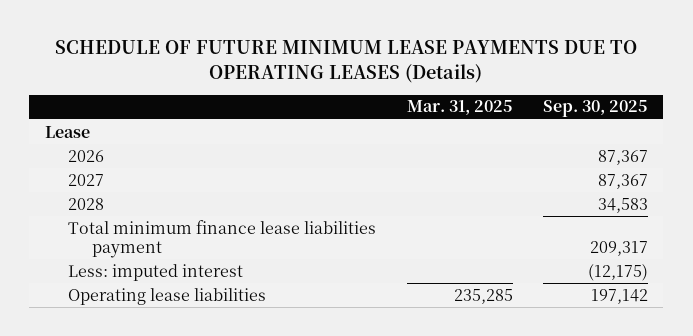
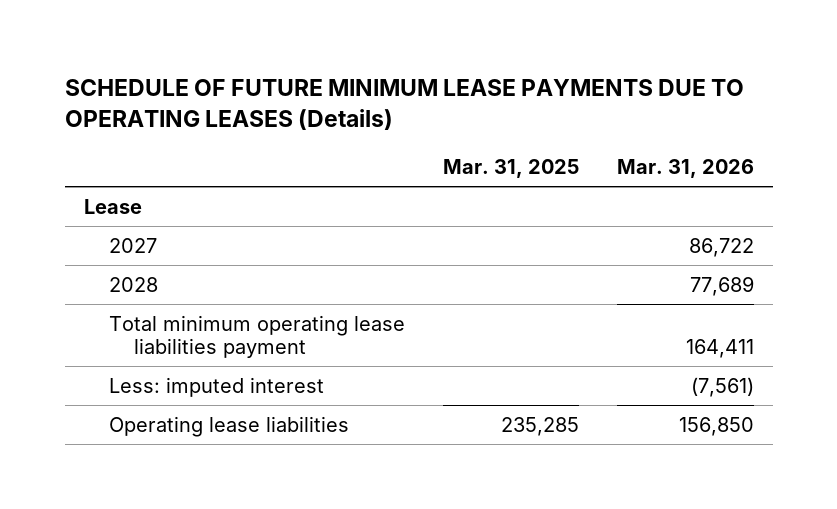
[542,100,648,118] Sep. 30, 2025 -> none
none -> [616,159,754,179] Mar. 31, 2026
[68,149,105,162] 2026 -> none
[68,219,377,258] Total minimum finance lease liabilities payment -> [108,314,405,359] Total minimum operating lease liabilities payment

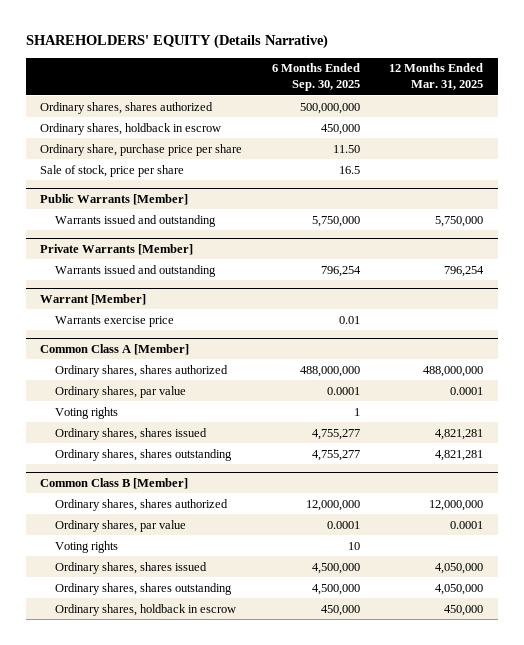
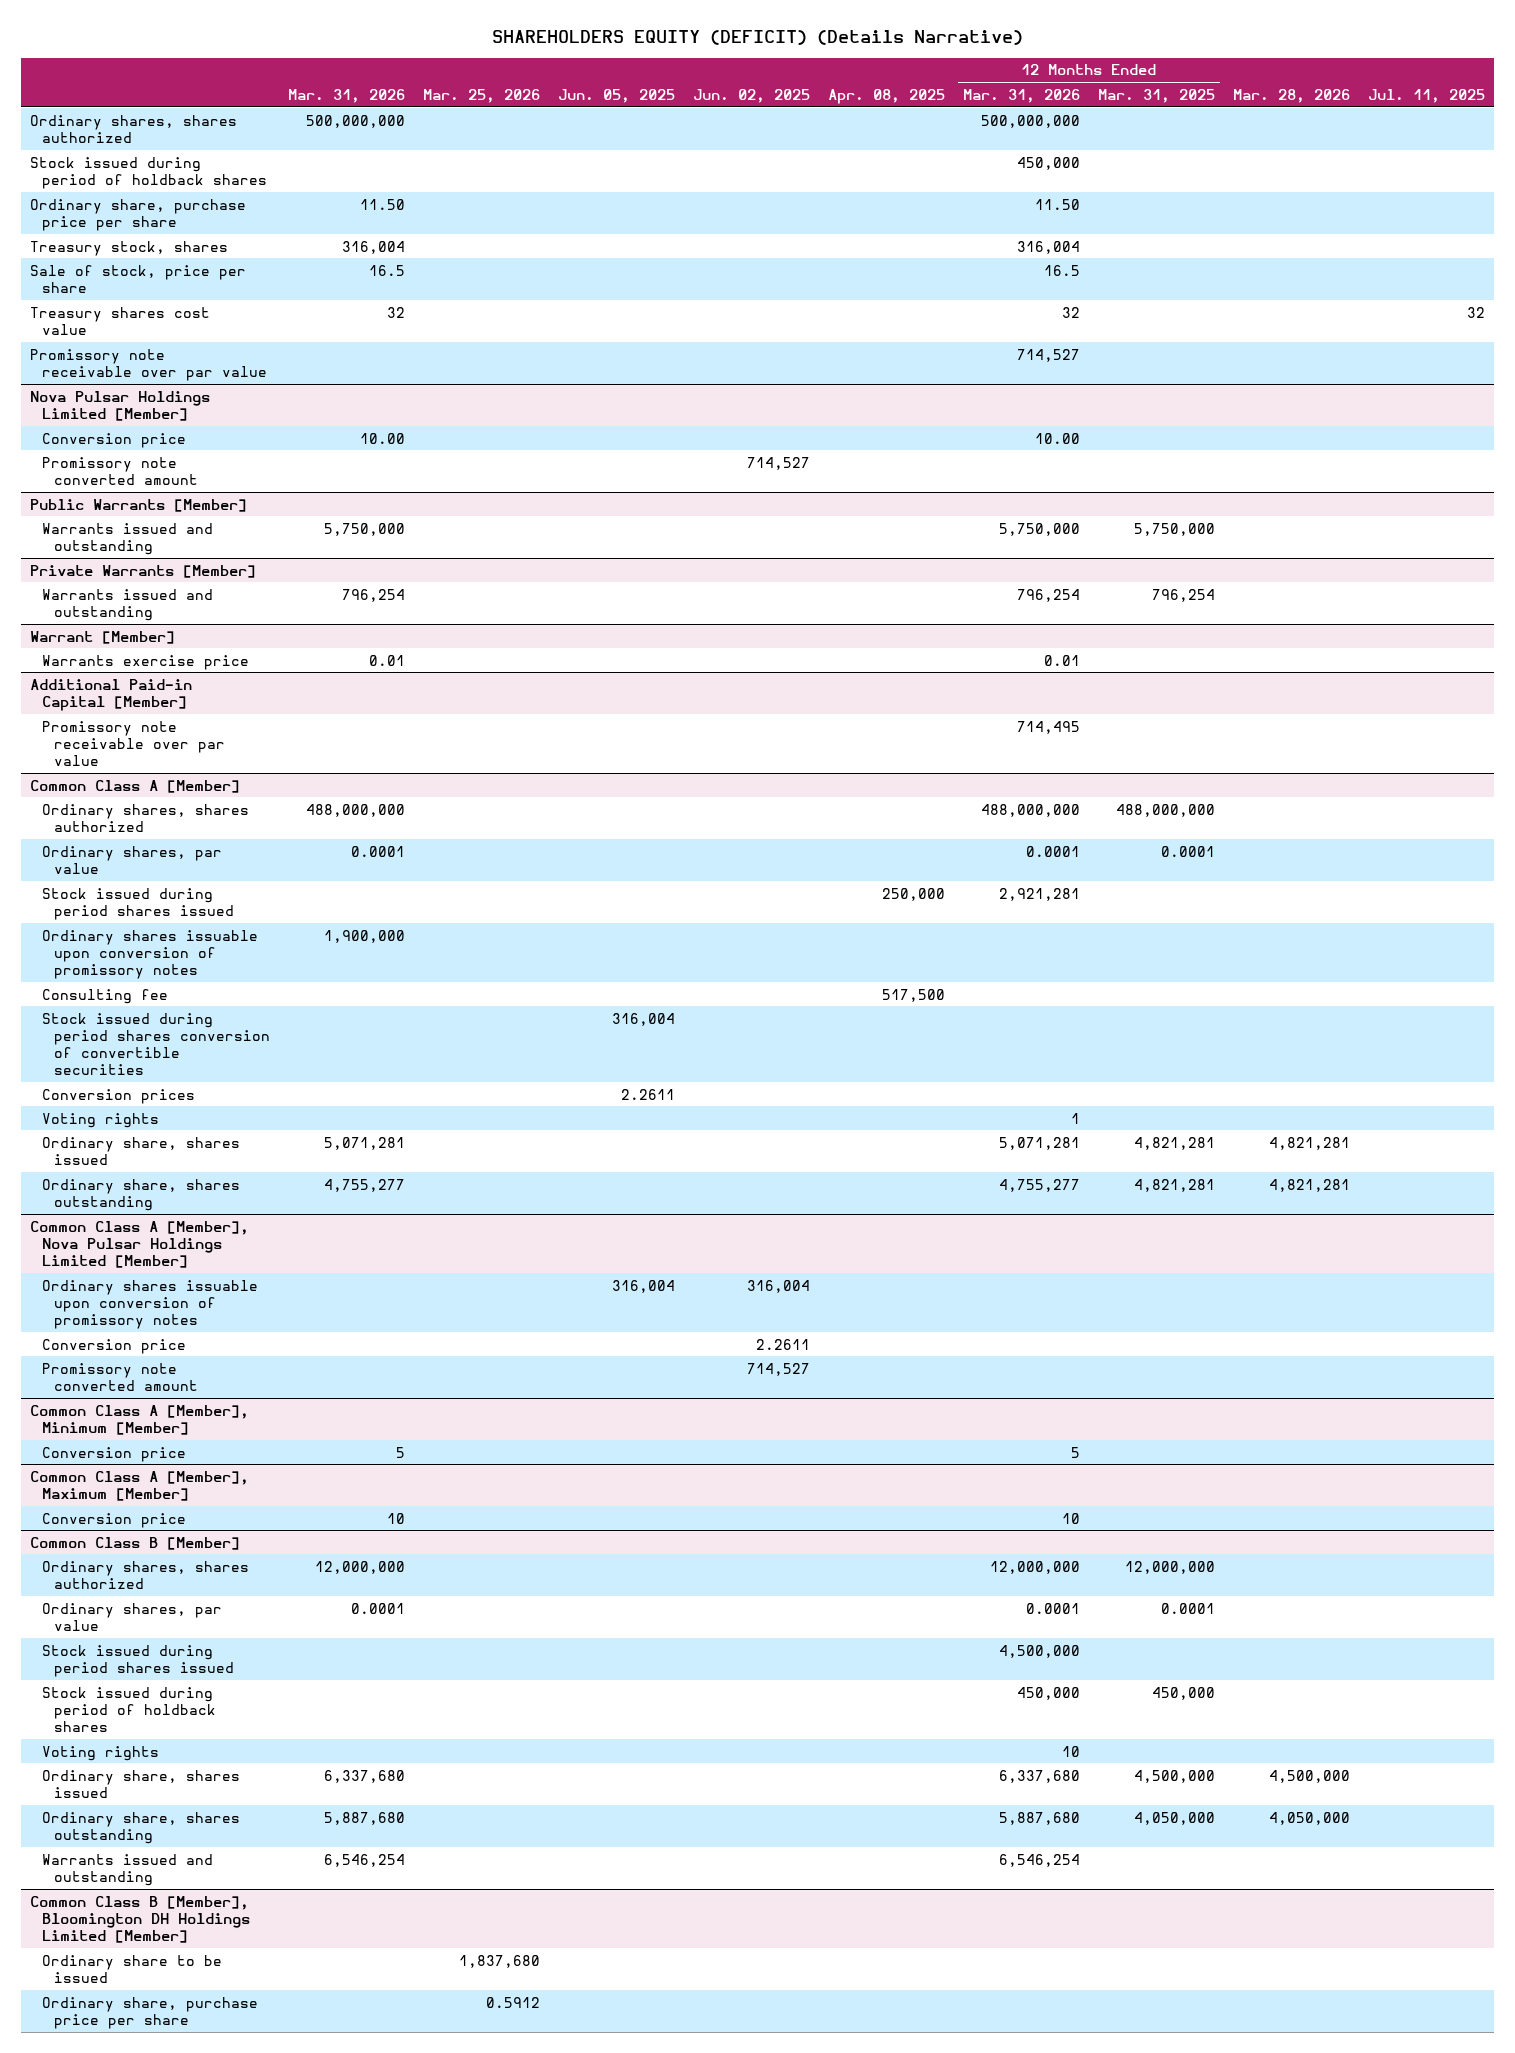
[25,34,328,50] SHAREHOLDERS' EQUITY (Details Narrative) -> [491,30,1023,46] SHAREHOLDERS EQUITY (DEFICIT) (Details Narrative)
[271,63,360,92] 6 Months Ended Sep. 30, 2025 -> none
none -> [287,88,405,103] Mar. 31, 2026
none -> [422,88,540,103] Mar. 25, 2026
none -> [557,88,675,103] Jun. 05, 2025
none -> [692,88,810,103] Jun. 02, 2025
none -> [827,88,945,104] Apr. 08, 2025
none -> [962,88,1080,103] Mar. 31, 2026
none -> [1233,88,1351,103] Mar. 28, 2026
none -> [1368,88,1486,103] Jul. 11, 2025
[40,122,222,135] Ordinary shares, holdback in escrow -> [30,156,268,189] Stock issued during period of holdback shares
none -> [30,240,229,256] Treasury stock, shares
none -> [30,306,211,335] Treasury shares cost value
none -> [30,348,268,381] Promissory note receivable over par value
none -> [30,390,211,421] Nova Pulsar Holdings Limited [Member]
none -> [42,432,187,448] Conversion price
none -> [42,456,198,485] Promissory note converted amount
none -> [30,678,193,711] Additional Paid-in Capital [Member]
none -> [42,720,225,766] Promissory note receivable over par value
none -> [42,887,234,920] Stock issued during period shares issued
none -> [42,929,259,979] Ordinary shares issuable upon conversion of promissory notes
none -> [42,988,169,1004] Consulting fee
none -> [42,1012,270,1076] Stock issued during period shares conversion of convertible securities
none -> [42,1088,196,1104] Conversion prices
[54,427,207,440] Ordinary shares, shares issued -> [42,1136,241,1165] Ordinary share, shares issued
[54,448,232,461] Ordinary shares, shares outstanding -> [42,1178,241,1211] Ordinary share, shares outstanding
none -> [30,1220,250,1268] Common Class A [Member], Nova Pulsar Holdings Limited [Member]
none -> [42,1279,259,1329] Ordinary shares issuable upon conversion of promissory notes
none -> [42,1338,187,1354] Conversion price
none -> [42,1362,198,1391] Promissory note converted amount
none -> [30,1404,250,1435] Common Class A [Member], Minimum [Member]
none -> [42,1446,187,1462] Conversion price
none -> [30,1470,250,1501] Common Class A [Member], Maximum [Member]
none -> [42,1512,187,1528] Conversion price
none -> [42,1644,234,1677] Stock issued during period shares issued
none -> [42,1686,216,1732] Stock issued during period of holdback shares
[54,603,236,616] Ordinary shares, holdback in escrow -> none
[54,561,207,574] Ordinary shares, shares issued -> [42,1769,241,1798] Ordinary share, shares issued
[435,562,484,574] 4,050,000 -> [1133,1769,1215,1783] 4,500,000
[54,582,232,595] Ordinary shares, shares outstanding -> [42,1811,241,1844] Ordinary share, shares outstanding
none -> [42,1853,214,1886] Warrants issued and outstanding
none -> [30,1895,251,1943] Common Class B [Member], Bloomington DH Holdings Limited [Member]
none -> [42,1954,223,1983] Ordinary share to be issued
none -> [42,1996,259,2029] Ordinary share, purchase price per share

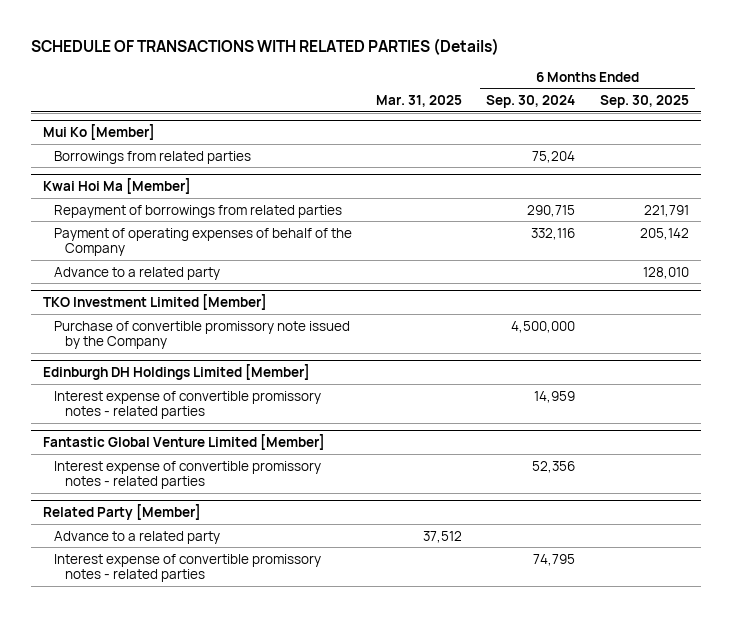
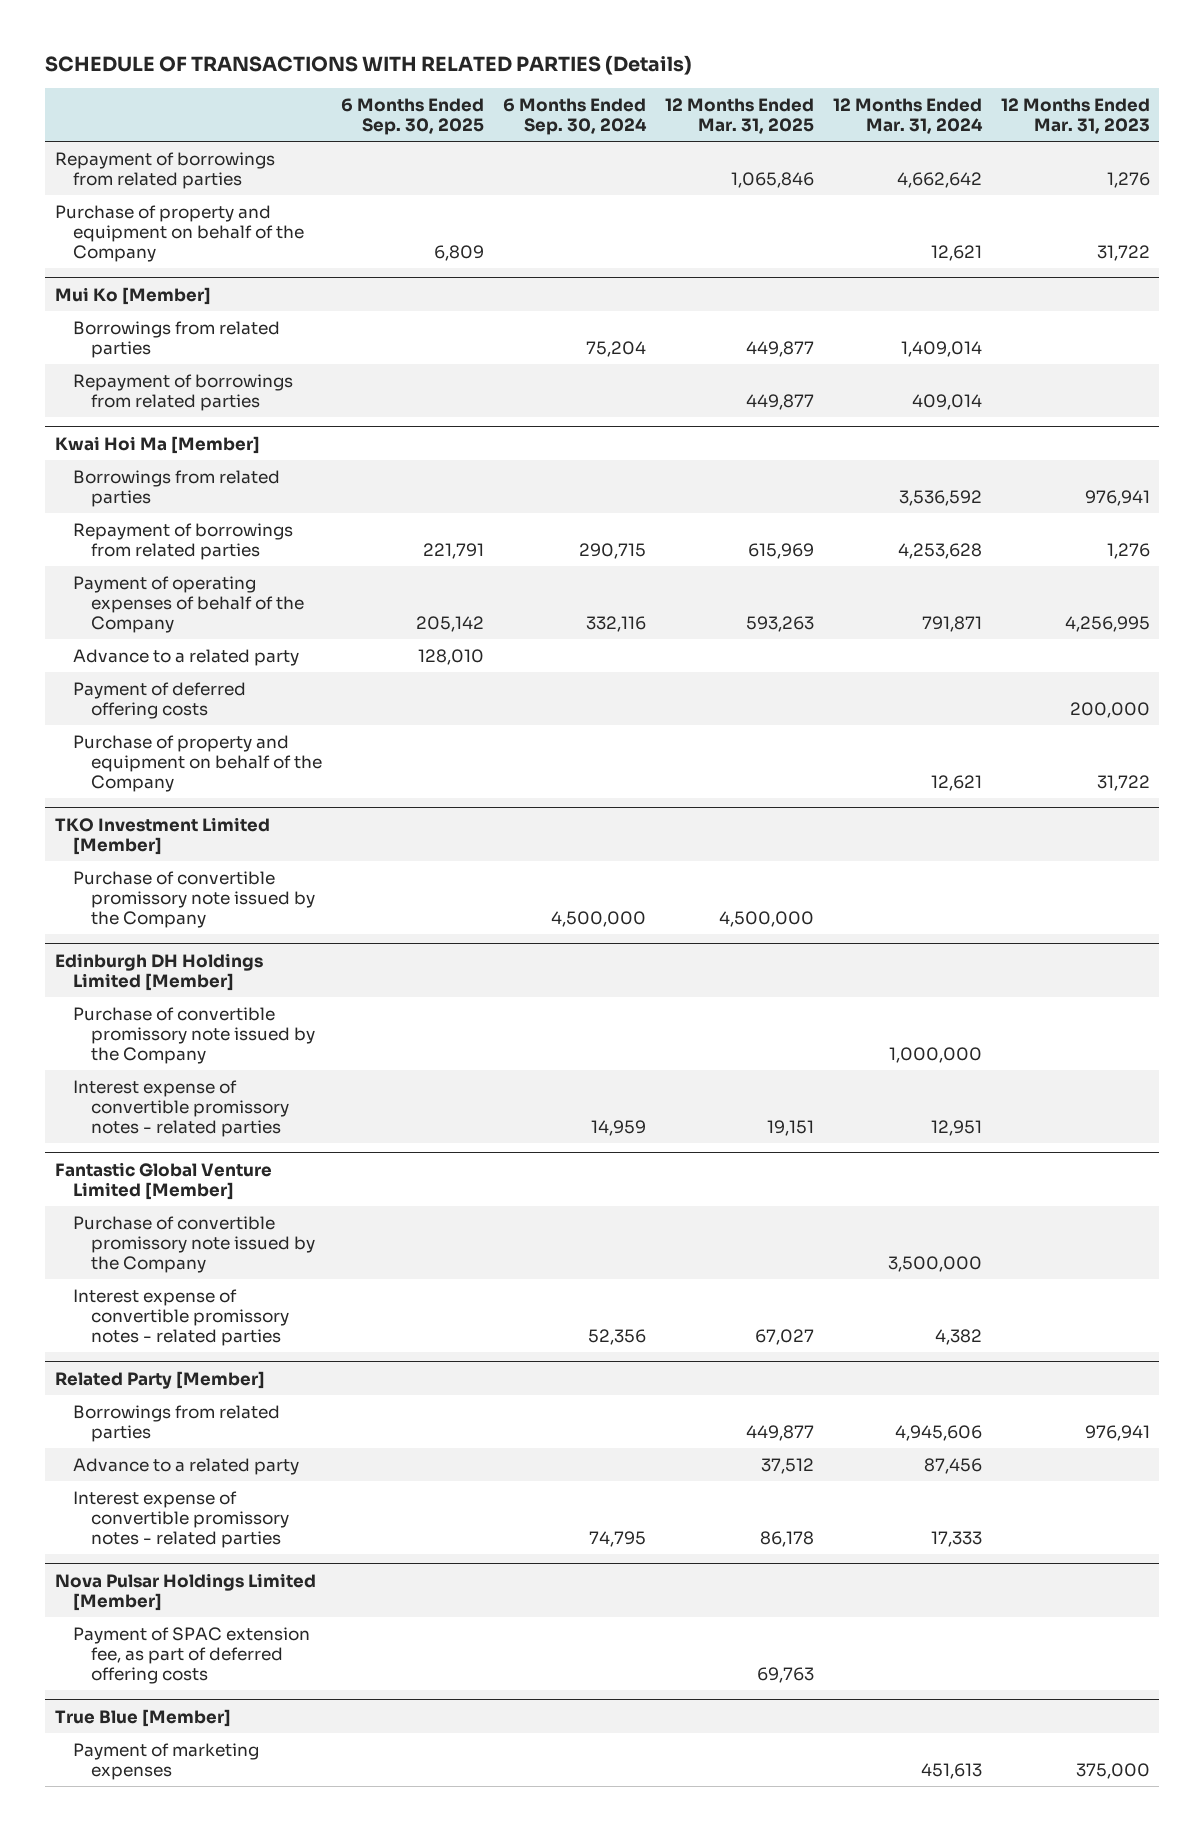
[376,94,463,107] Mar. 31, 2025 -> none
none -> [664,98,814,135] 12 Months Ended Mar. 31, 2025
none -> [832,98,983,135] 12 Months Ended Mar. 31, 2024
none -> [1000,98,1150,135] 12 Months Ended Mar. 31, 2023
none -> [54,151,275,189] Repayment of borrowings from related parties
none -> [54,204,304,262] Purchase of property and equipment on behalf of the Company
none -> [72,373,293,411] Repayment of borrowings from related parties
none -> [72,469,280,507] Borrowings from related parties
none -> [72,681,246,719] Payment of deferred offering costs
none -> [72,734,322,792] Purchase of property and equipment on behalf of the Company
none -> [72,1006,315,1064] Purchase of convertible promissory note issued by the Company
none -> [72,1215,315,1273] Purchase of convertible promissory note issued by the Company
none -> [72,1404,280,1442] Borrowings from related parties
none -> [54,1572,316,1611] Nova Pulsar Holdings Limited [Member]
none -> [72,1626,310,1684] Payment of SPAC extension fee, as part of deferred offering costs
none -> [54,1708,231,1727] True Blue [Member]
none -> [72,1742,259,1780] Payment of marketing expenses

